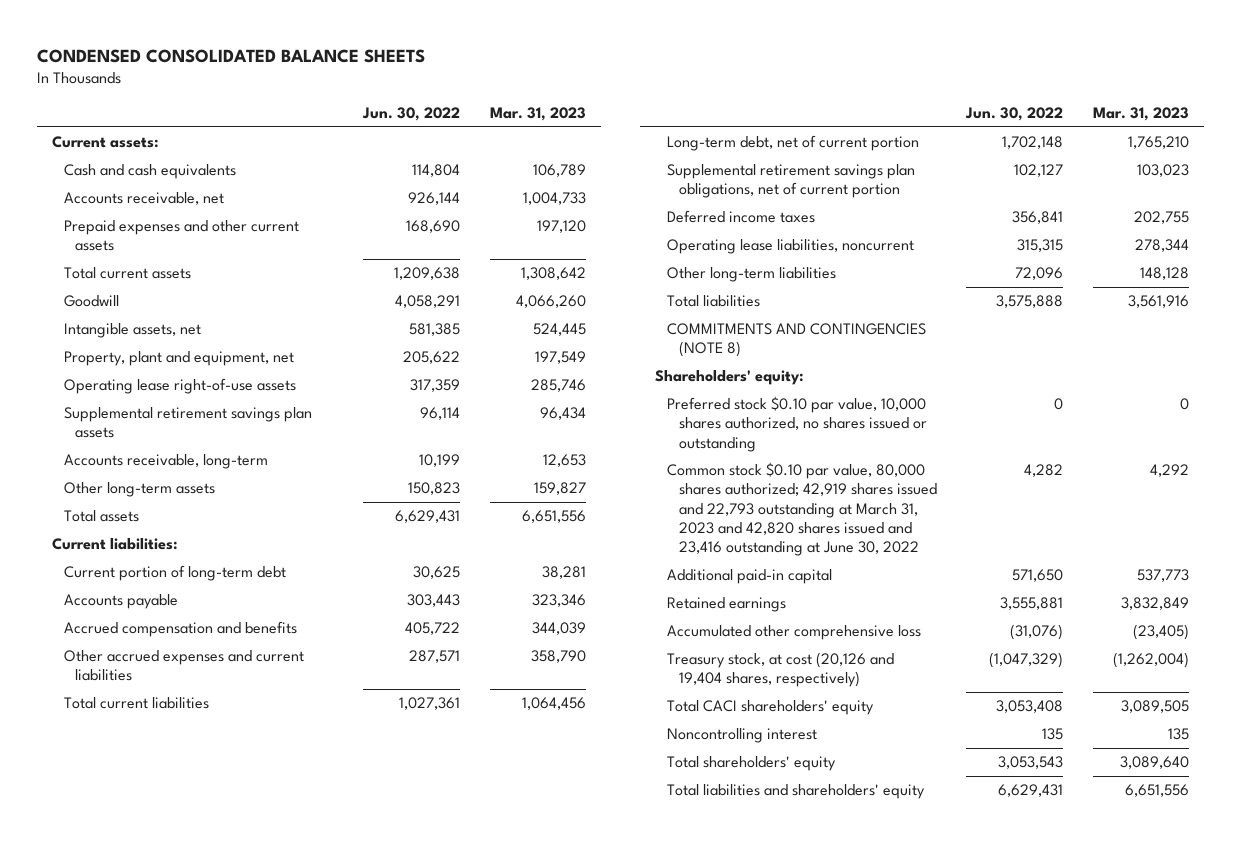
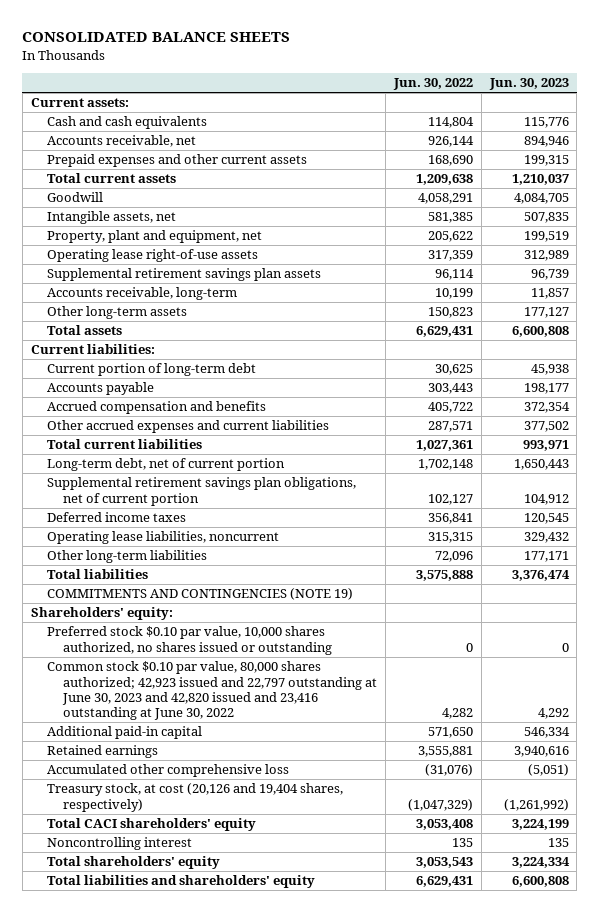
[37,48,426,63] CONDENSED CONSOLIDATED BALANCE SHEETS -> [22,32,291,43] CONSOLIDATED BALANCE SHEETS
[489,107,586,122] Mar. 31, 2023 -> none
none -> [488,78,569,91] Jun. 30, 2023
[666,323,926,358] COMMITMENTS AND CONTINGENCIES (NOTE 8) -> [46,588,353,601] COMMITMENTS AND CONTINGENCIES (NOTE 19)
[666,462,937,557] Common stock $0.10 par value, 80,000 shares authorized; 42,919 shares issued and 22,793 outstanding at March 31, 2023 and 42,820 shares issued and 23,416 outstanding at June 30, 2022 -> [46,661,378,720] Common stock $0.10 par value, 80,000 shares authorized; 42,923 issued and 22,797 outstanding at June 30, 2023 and 42,820 issued and 23,416 outstanding at June 30, 2022

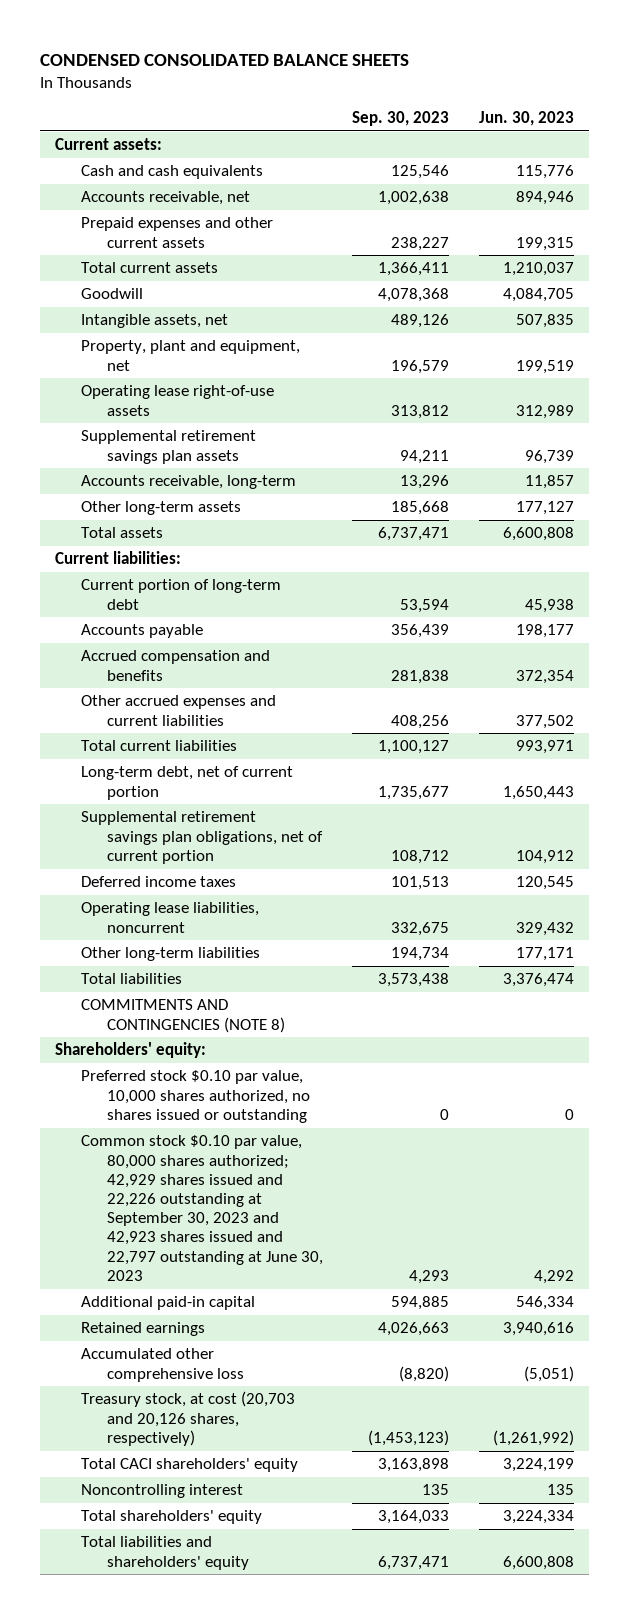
[22,32,291,43] CONSOLIDATED BALANCE SHEETS -> [40,53,410,66] CONDENSED CONSOLIDATED BALANCE SHEETS
[392,78,473,91] Jun. 30, 2022 -> none
none -> [352,111,450,127] Sep. 30, 2023
[46,588,353,601] COMMITMENTS AND CONTINGENCIES (NOTE 19) -> [81,999,285,1033] COMMITMENTS AND CONTINGENCIES (NOTE 8)
[46,661,378,720] Common stock $0.10 par value, 80,000 shares authorized; 42,923 issued and 22,797 outstanding at June 30, 2023 and 42,820 issued and 23,416 outstanding at June 30, 2022 -> [81,1135,323,1281] Common stock $0.10 par value, 80,000 shares authorized; 42,929 shares issued and 22,226 outstanding at September 30, 2023 and 42,923 shares issued and 22,797 outstanding at June 30, 2023
[46,783,343,812] Treasury stock, at cost (20,126 and 19,404 shares, respectively) -> [81,1391,296,1446] Treasury stock, at cost (20,703 and 20,126 shares, respectively)

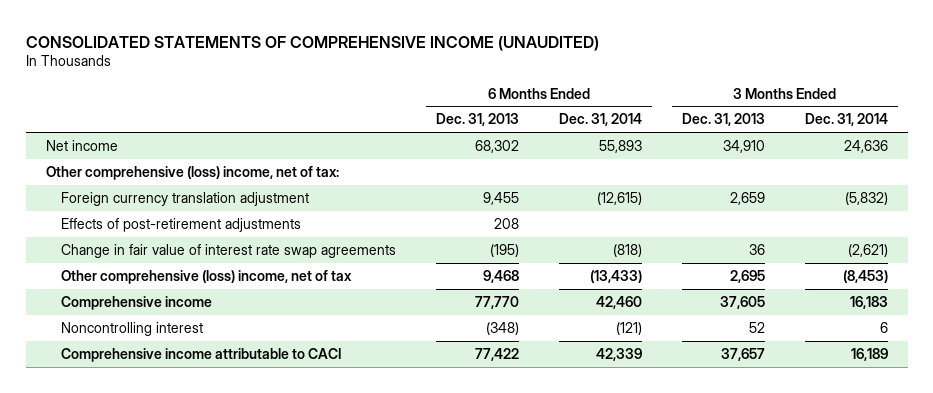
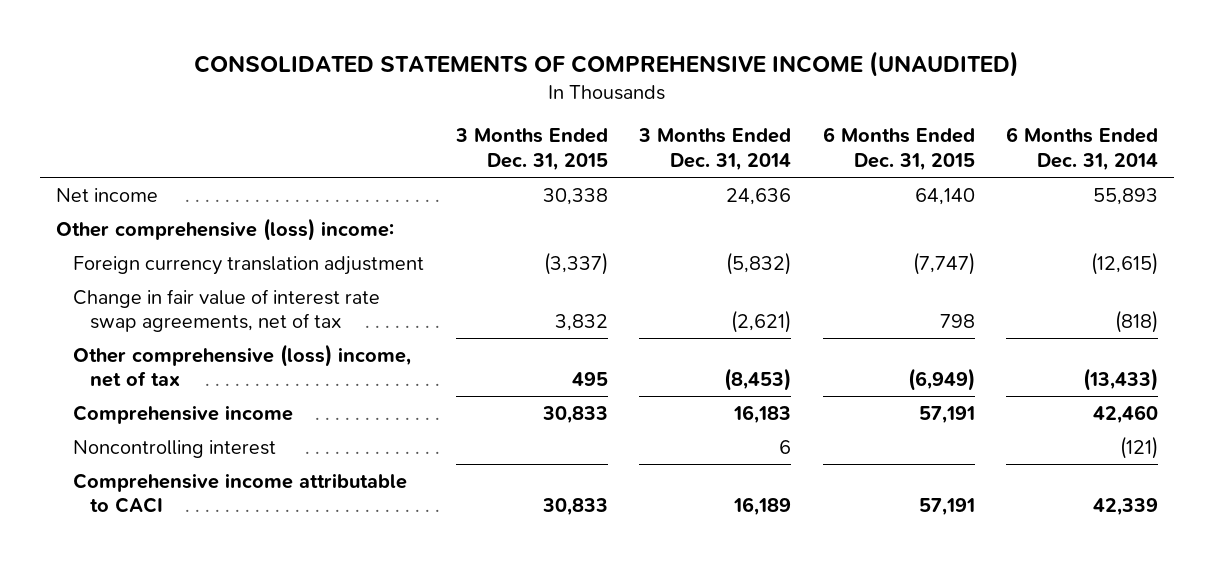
[436,113,520,127] Dec. 31, 2013 -> none
[681,113,765,127] Dec. 31, 2013 -> none
none -> [454,128,608,171] 3 Months Ended Dec. 31, 2015
none -> [822,127,975,171] 6 Months Ended Dec. 31, 2015
[45,166,339,181] Other comprehensive (loss) income, net of tax: -> [56,217,395,241] Other comprehensive (loss) income:
[61,218,302,233] Effects of post-retirement adjustments -> none
[61,244,397,259] Change in fair value of interest rate swap agreements -> [73,288,381,333] Change in fair value of interest rate swap agreements, net of tax

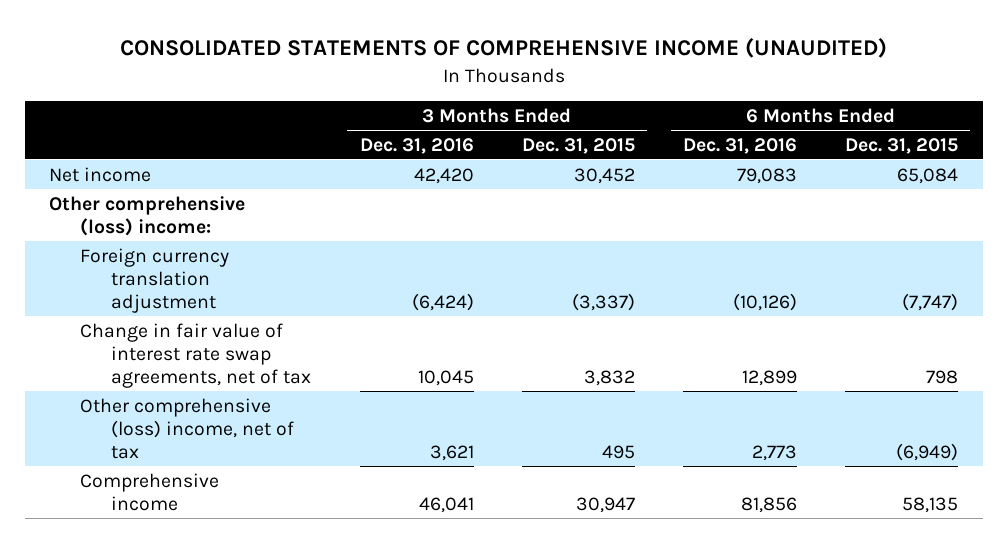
[638,128,792,171] 3 Months Ended Dec. 31, 2014 -> none
[1006,127,1159,171] 6 Months Ended Dec. 31, 2014 -> none
none -> [359,137,474,154] Dec. 31, 2016
none -> [683,137,798,154] Dec. 31, 2016
[542,187,608,205] 30,338 -> [573,167,635,184] 30,452
[914,187,975,205] 64,140 -> [897,167,959,184] 65,084
[73,439,277,458] Noncontrolling interest -> none
[73,472,408,514] Comprehensive income attributable to CACI -> none
[541,405,608,424] 30,833 -> [575,496,635,513] 30,947
[918,405,975,424] 57,191 -> [902,496,959,513] 58,135

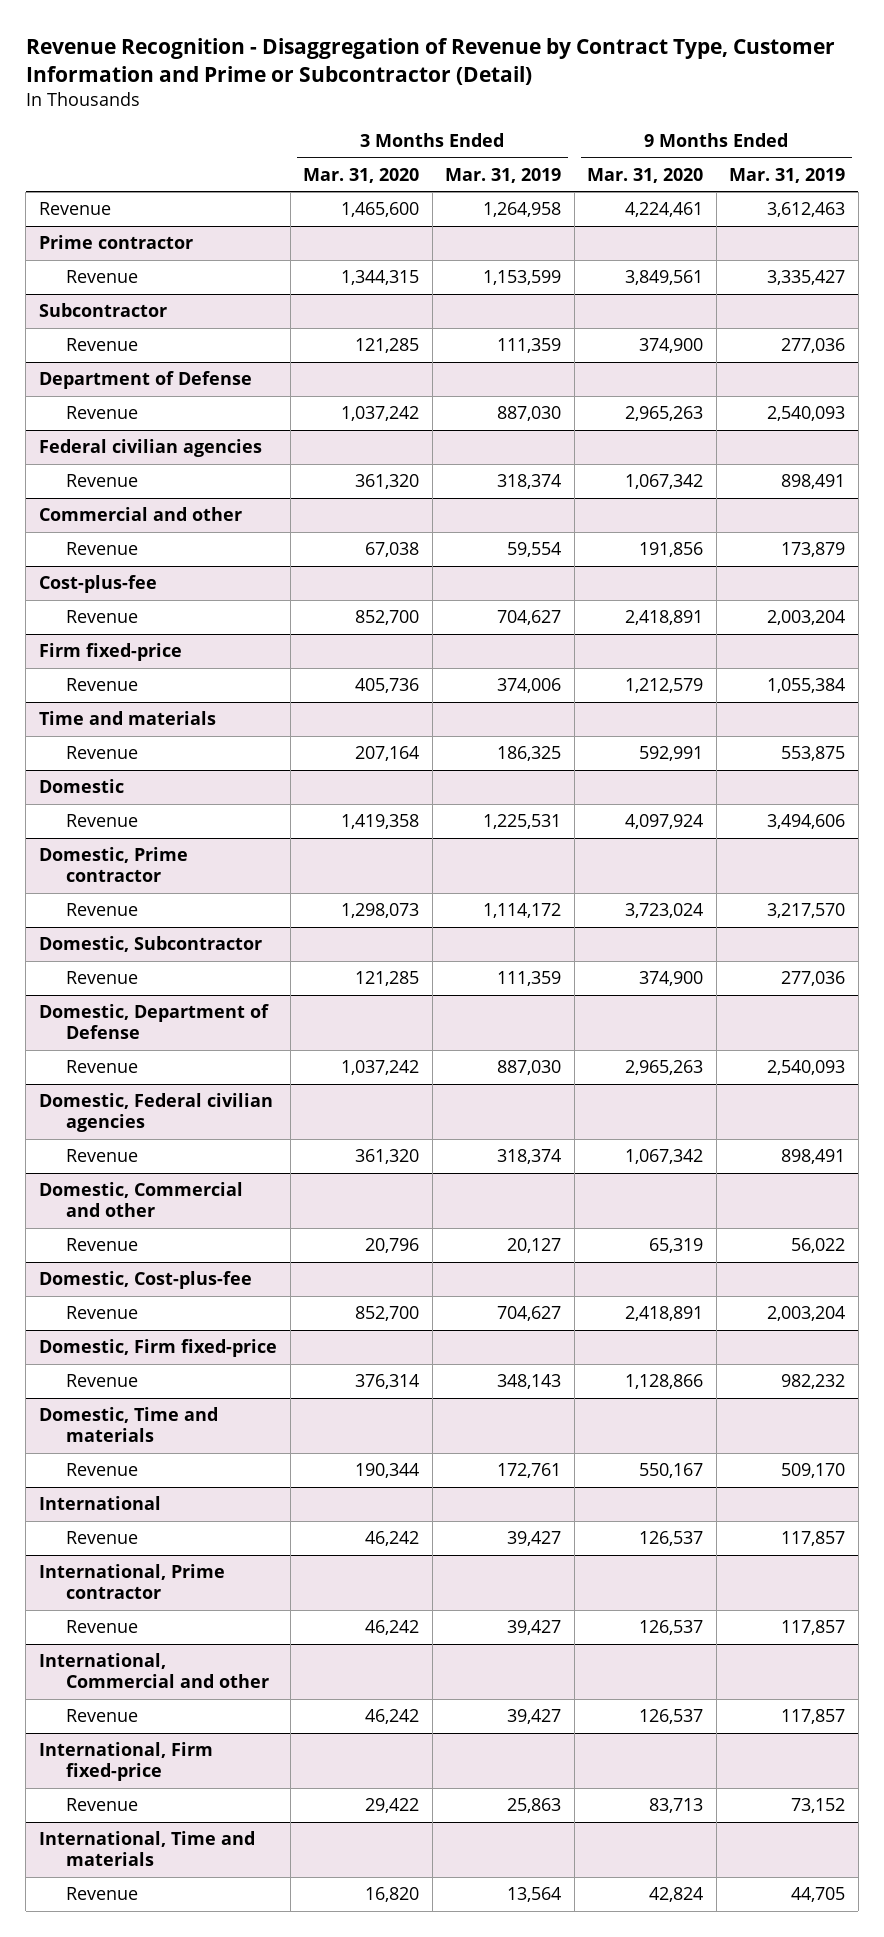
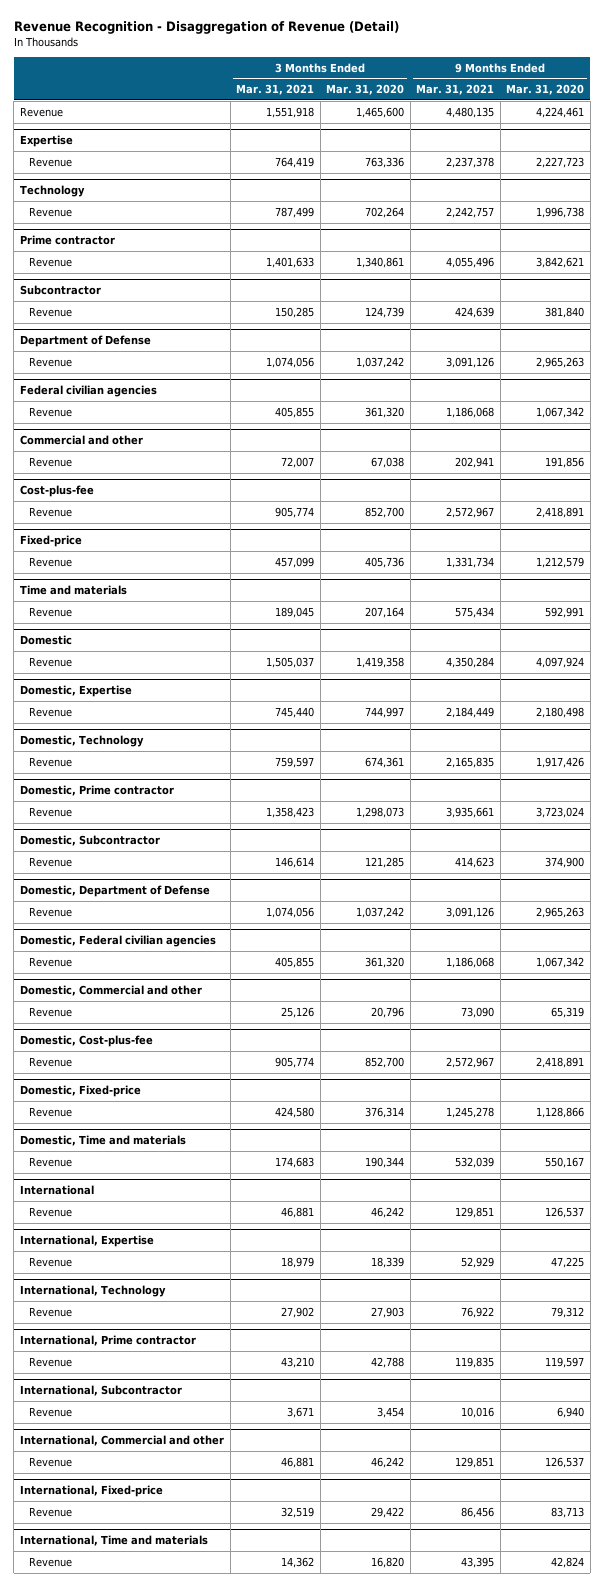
[25,37,835,85] Revenue Recognition - Disaggregation of Revenue by Contract Type, Customer Information and Prime or Subcontractor (Detail) -> [13,21,399,35] Revenue Recognition - Disaggregation of Revenue (Detail)
[445,167,562,183] Mar. 31, 2019 -> none
[729,167,846,183] Mar. 31, 2019 -> none
none -> [236,84,315,96] Mar. 31, 2021
none -> [416,84,495,96] Mar. 31, 2021
none -> [20,135,74,148] Expertise
none -> [29,156,73,167] Revenue
none -> [20,185,86,198] Technology
none -> [29,206,73,217] Revenue
[341,270,420,286] 1,344,315 -> [356,256,405,268] 1,340,861
[625,270,704,286] 3,849,561 -> [536,256,585,268] 3,842,621
[355,338,420,354] 121,285 -> [365,306,405,318] 124,739
[639,338,704,354] 374,900 -> [545,306,585,318] 381,840
[38,643,182,662] Firm fixed-price -> [20,535,83,548] Fixed-price
none -> [20,685,133,698] Domestic, Expertise
none -> [29,706,73,717] Revenue
none -> [20,735,145,748] Domestic, Technology
none -> [29,756,73,767] Revenue
[38,1339,277,1358] Domestic, Firm fixed-price -> [20,1085,142,1098] Domestic, Fixed-price
none -> [20,1235,155,1248] International, Expertise
none -> [29,1256,73,1267] Revenue
none -> [20,1285,167,1298] International, Technology
none -> [29,1306,73,1317] Revenue
[365,1620,420,1636] 46,242 -> [371,1356,405,1368] 42,788
[639,1620,704,1636] 126,537 -> [545,1356,585,1368] 119,597
none -> [20,1385,183,1397] International, Subcontractor
none -> [29,1406,73,1417] Revenue
[38,1742,213,1782] International, Firm fixed-price -> [20,1485,164,1498] International, Fixed-price

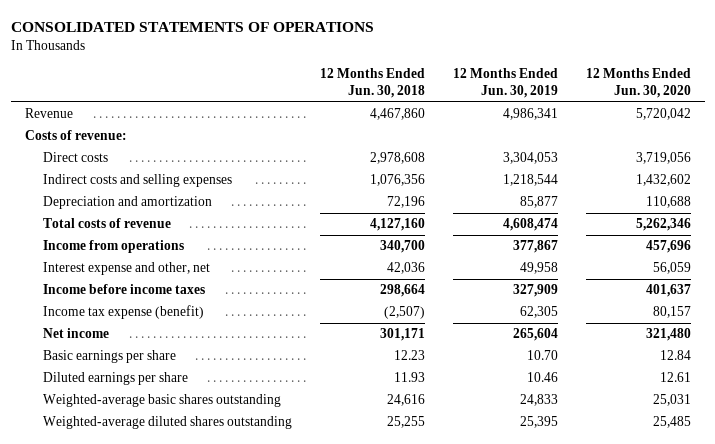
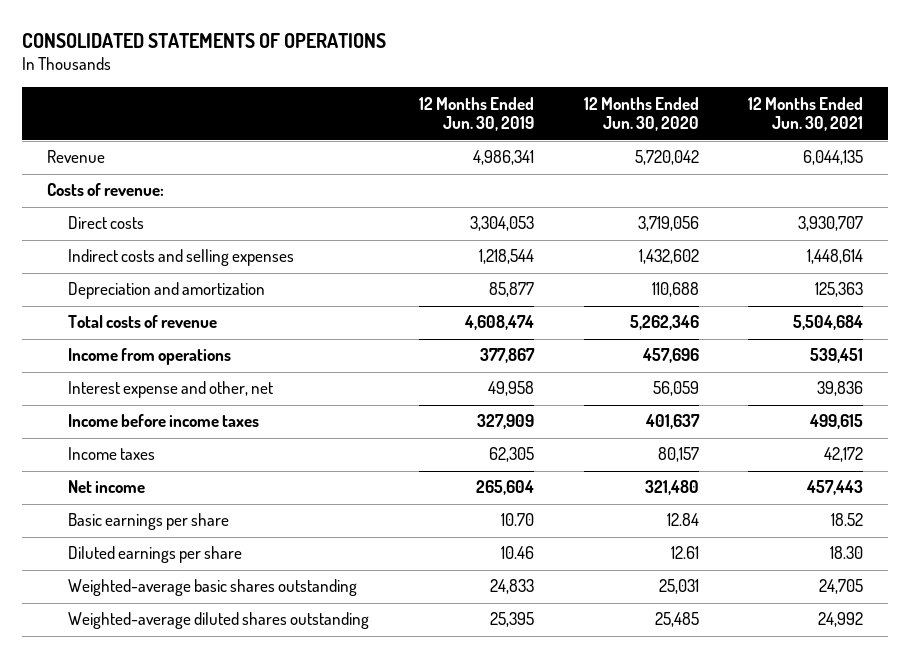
[319,68,425,99] 12 Months Ended Jun. 30, 2018 -> none
none -> [748,96,864,132] 12 Months Ended Jun. 30, 2021
[43,305,205,320] Income tax expense (benefit) -> [68,447,156,461] Income taxes

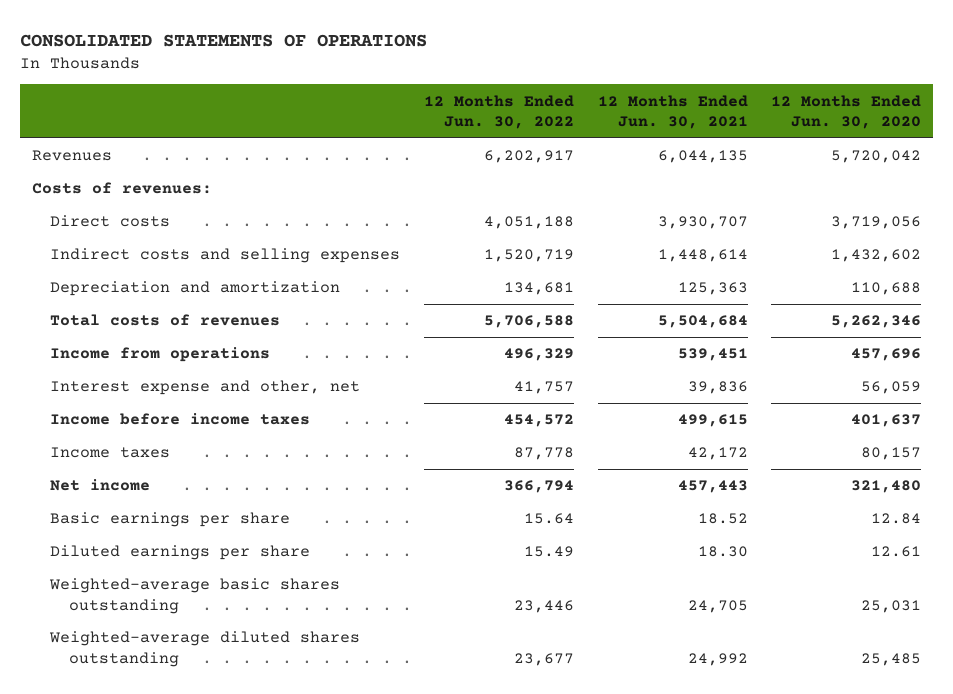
[418,96,534,132] 12 Months Ended Jun. 30, 2019 -> none
none -> [424,94,575,130] 12 Months Ended Jun. 30, 2022
[46,150,105,164] Revenue -> [31,150,112,162] Revenues
[46,183,164,197] Costs of revenue: -> [31,182,212,195] Costs of revenues:
[68,315,218,329] Total costs of revenue -> [50,314,281,327] Total costs of revenues

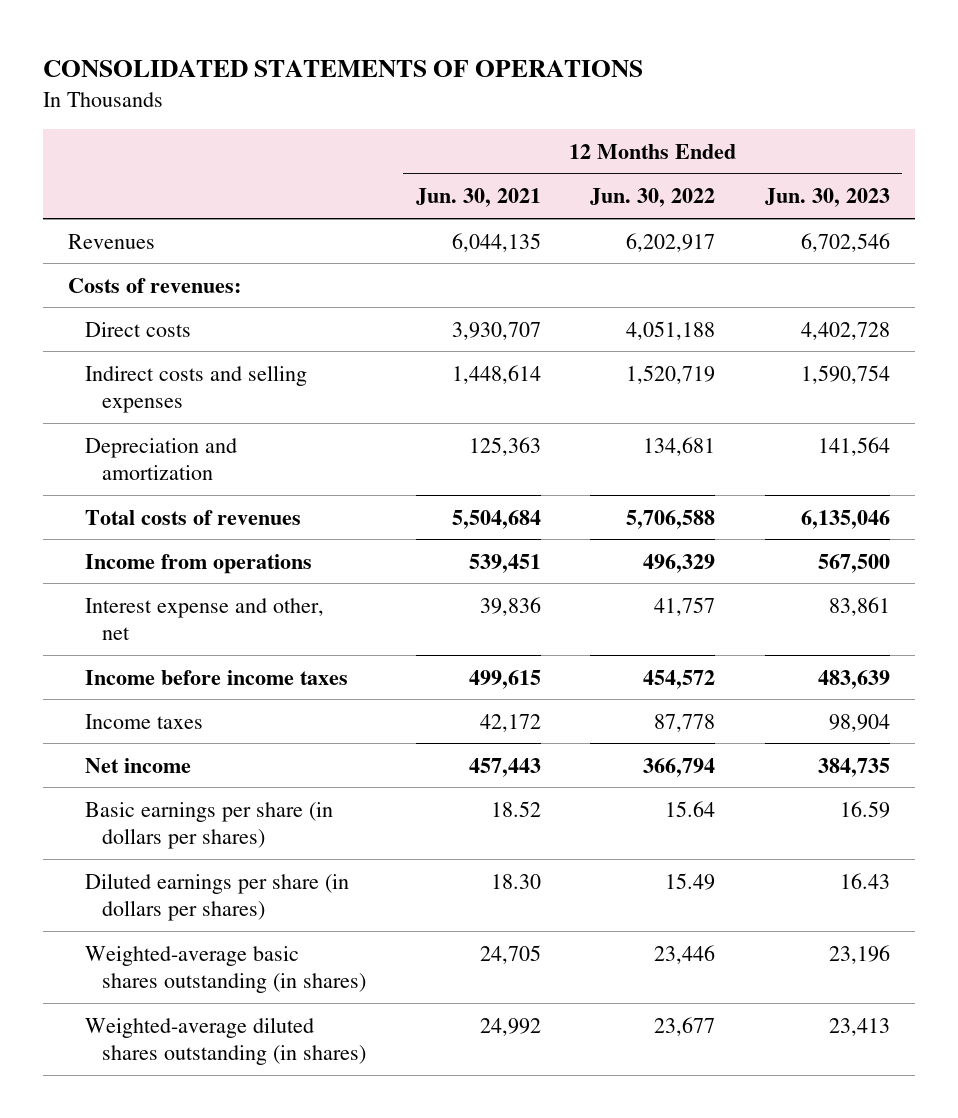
[771,94,922,130] 12 Months Ended Jun. 30, 2020 -> none
none -> [765,188,891,208] Jun. 30, 2023
[50,512,291,528] Basic earnings per share -> [84,801,333,849] Basic earnings per share (in dollars per shares)
[50,545,311,561] Diluted earnings per share -> [84,872,349,921] Diluted earnings per share (in dollars per shares)
[49,578,341,614] Weighted-average basic shares outstanding -> [84,945,367,993] Weighted-average basic shares outstanding (in shares)
[49,631,361,667] Weighted-average diluted shares outstanding -> [84,1016,367,1065] Weighted-average diluted shares outstanding (in shares)

